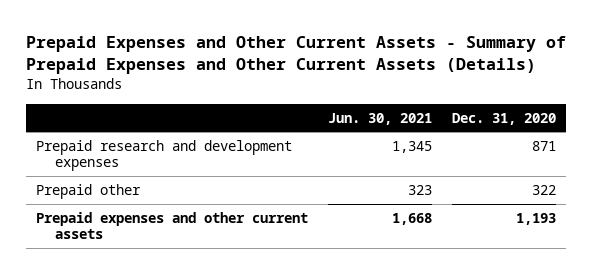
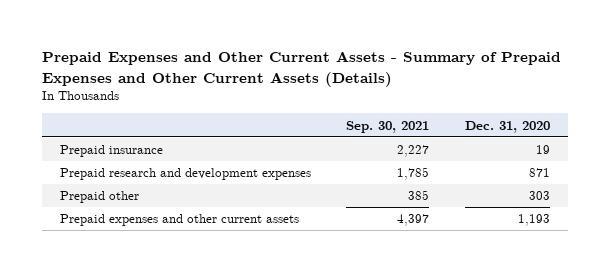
[328,112,433,125] Jun. 30, 2021 -> none
none -> [346,120,430,133] Sep. 30, 2021
none -> [59,145,163,158] Prepaid insurance
[532,184,557,195] 322 -> [528,191,550,201] 303

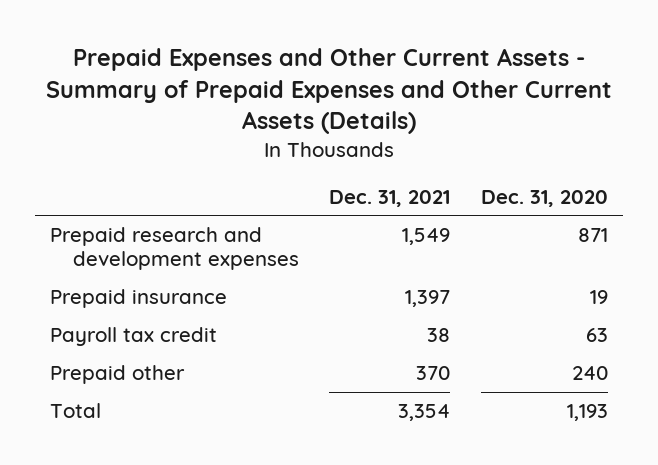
[346,120,430,133] Sep. 30, 2021 -> none
none -> [329,189,451,207] Dec. 31, 2021
[59,145,163,158] Prepaid insurance -> [50,289,228,309] Prepaid insurance
none -> [50,327,218,347] Payroll tax credit
[528,191,550,201] 303 -> [571,366,608,381] 240
[59,214,299,227] Prepaid expenses and other current assets -> [50,403,102,419] Total

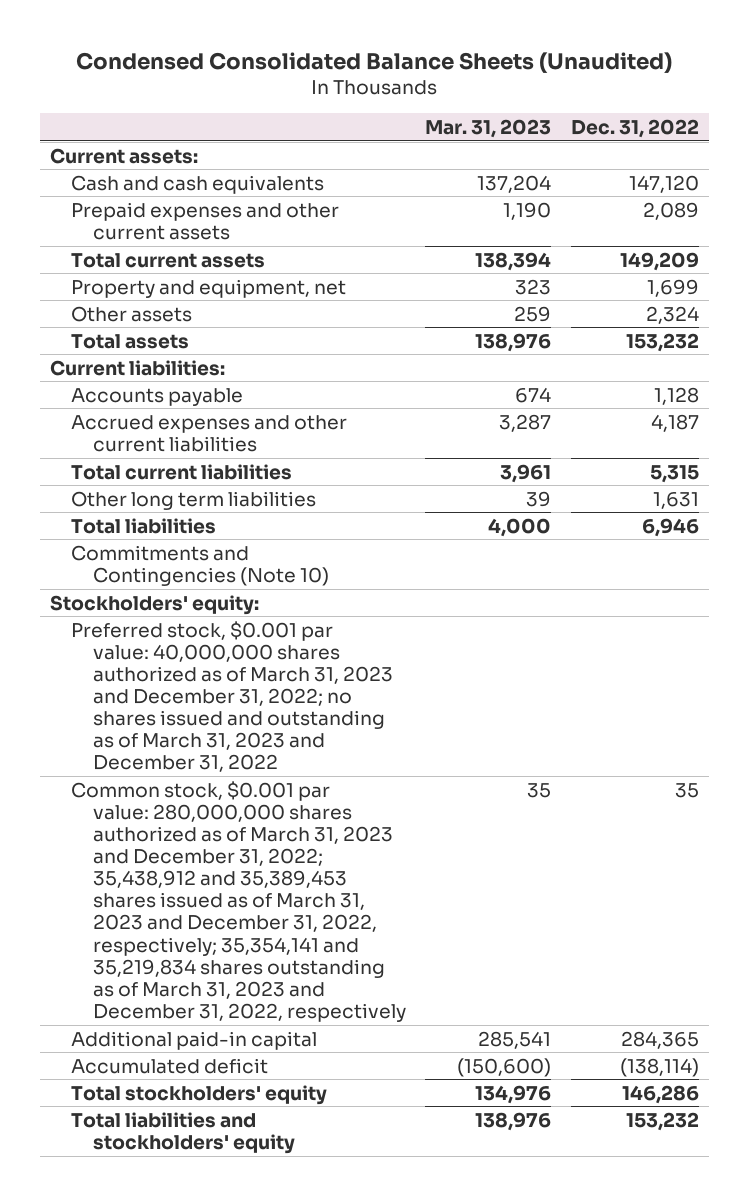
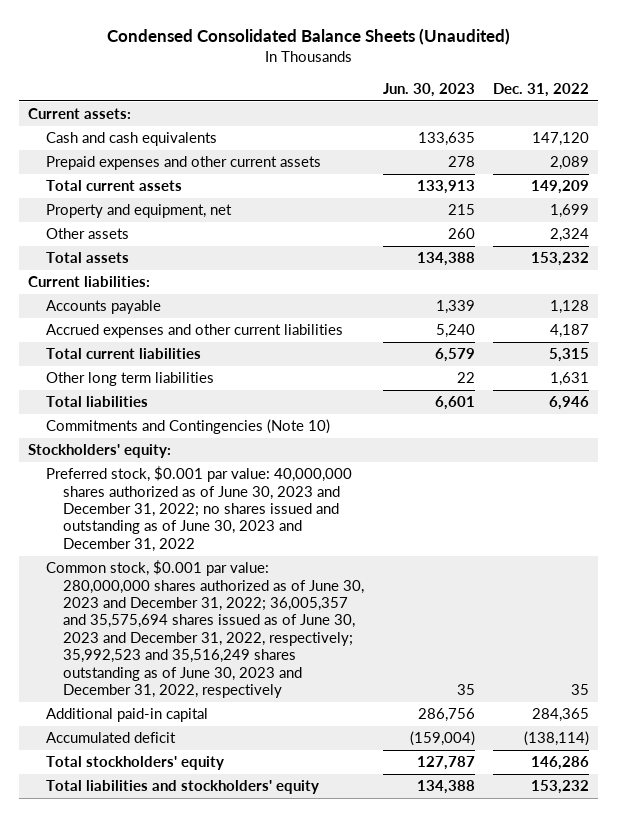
[425,118,552,138] Mar. 31, 2023 -> none
none -> [382,83,475,98] Jun. 30, 2023
[71,620,393,773] Preferred stock, $0.001 par value: 40,000,000 shares authorized as of March 31, 2023 and December 31, 2022; no shares issued and outstanding as of March 31, 2023 and December 31, 2022 -> [45,466,352,552] Preferred stock, $0.001 par value: 40,000,000 shares authorized as of June 30, 2023 and December 31, 2022; no shares issued and outstanding as of June 30, 2023 and December 31, 2022
[71,780,406,1022] Common stock, $0.001 par value: 280,000,000 shares authorized as of March 31, 2023 and December 31, 2022; 35,438,912 and 35,389,453 shares issued as of March 31, 2023 and December 31, 2022, respectively; 35,354,141 and 35,219,834 shares outstanding as of March 31, 2023 and December 31, 2022, respectively -> [45,560,365,698] Common stock, $0.001 par value: 280,000,000 shares authorized as of June 30, 2023 and December 31, 2022; 36,005,357 and 35,575,694 shares issued as of June 30, 2023 and December 31, 2022, respectively; 35,992,523 and 35,516,249 shares outstanding as of June 30, 2023 and December 31, 2022, respectively

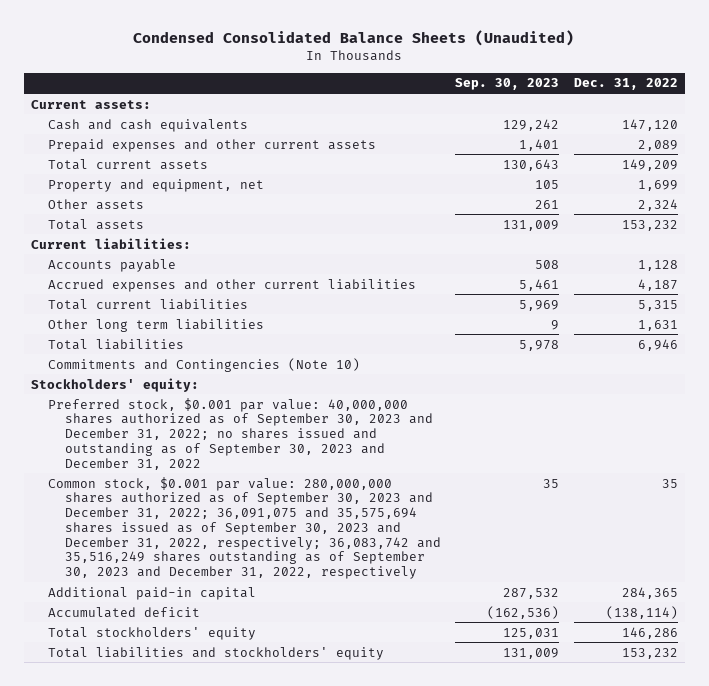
[382,83,475,98] Jun. 30, 2023 -> none
none -> [455,78,560,91] Sep. 30, 2023
[45,466,352,552] Preferred stock, $0.001 par value: 40,000,000 shares authorized as of June 30, 2023 and December 31, 2022; no shares issued and outstanding as of June 30, 2023 and December 31, 2022 -> [47,397,433,470] Preferred stock, $0.001 par value: 40,000,000 shares authorized as of September 30, 2023 and December 31, 2022; no shares issued and outstanding as of September 30, 2023 and December 31, 2022
[45,560,365,698] Common stock, $0.001 par value: 280,000,000 shares authorized as of June 30, 2023 and December 31, 2022; 36,005,357 and 35,575,694 shares issued as of June 30, 2023 and December 31, 2022, respectively; 35,992,523 and 35,516,249 shares outstanding as of June 30, 2023 and December 31, 2022, respectively -> [47,476,441,579] Common stock, $0.001 par value: 280,000,000 shares authorized as of September 30, 2023 and December 31, 2022; 36,091,075 and 35,575,694 shares issued as of September 30, 2023 and December 31, 2022, respectively; 36,083,742 and 35,516,249 shares outstanding as of September 30, 2023 and December 31, 2022, respectively

